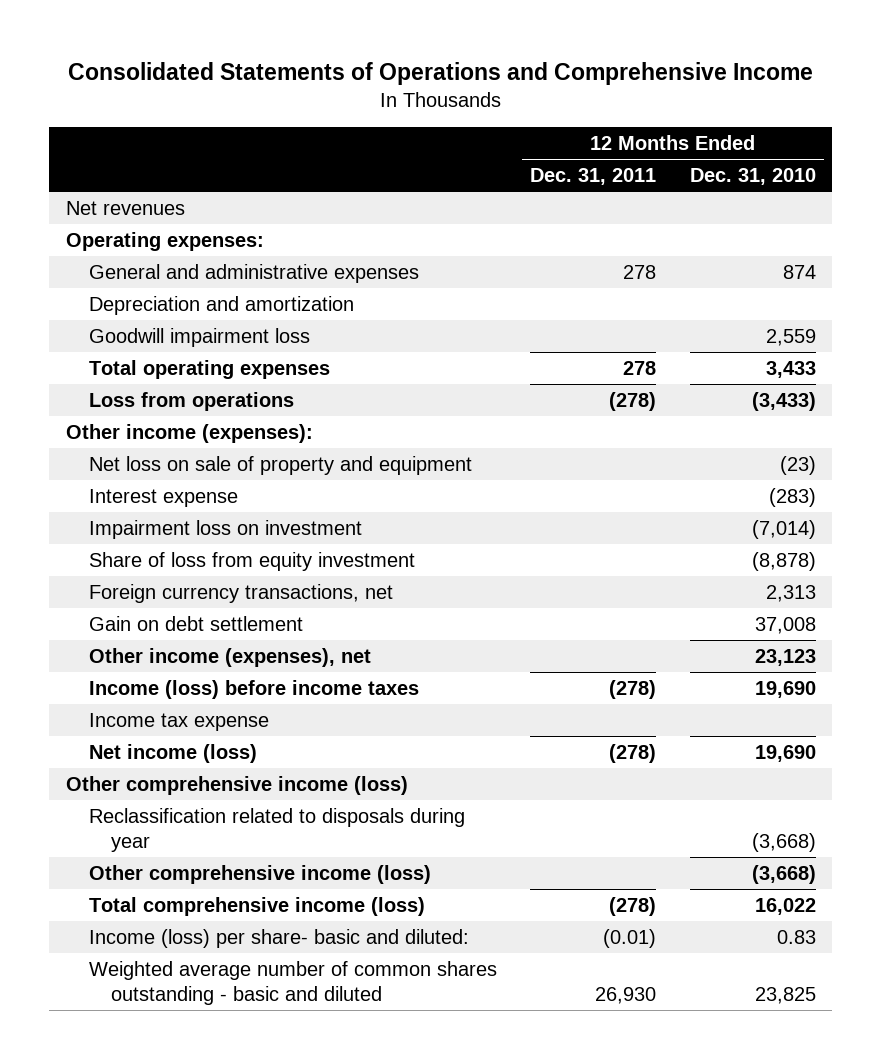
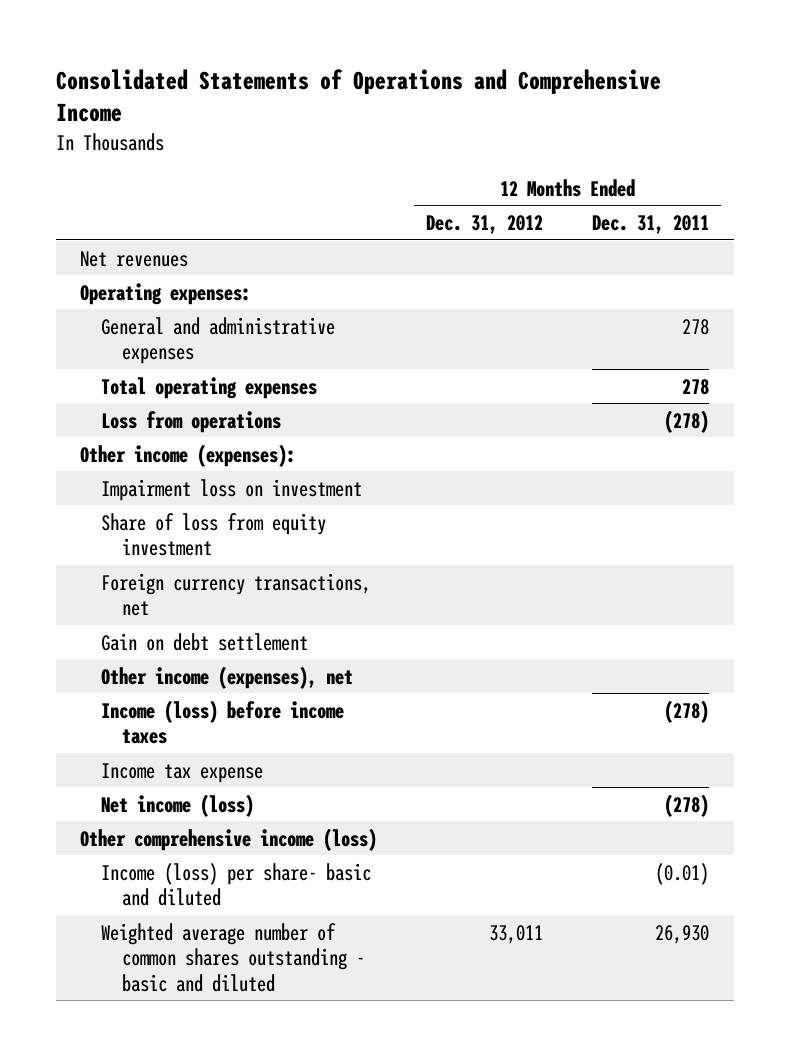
[689,168,816,186] Dec. 31, 2010 -> none
none -> [426,215,544,235] Dec. 31, 2012
[88,295,354,315] Depreciation and amortization -> none
[88,327,310,347] Goodwill impairment loss -> none
[88,455,472,475] Net loss on sale of property and equipment -> none
[88,488,238,507] Interest expense -> none
[88,807,465,853] Reclassification related to disposals during year -> none
[88,864,431,884] Other comprehensive income (loss) -> none
[88,896,425,916] Total comprehensive income (loss) -> none
[88,928,469,948] Income (loss) per share- basic and diluted: -> [101,862,372,907] Income (loss) per share- basic and diluted

